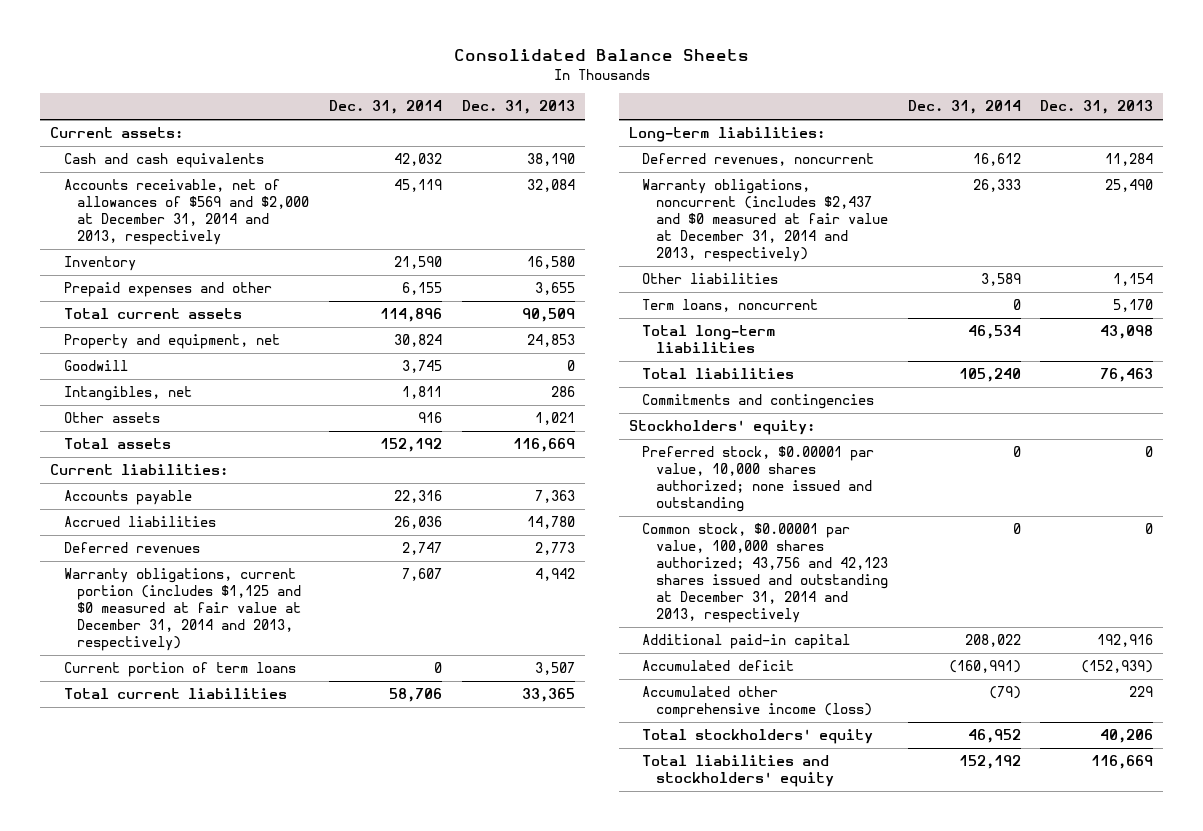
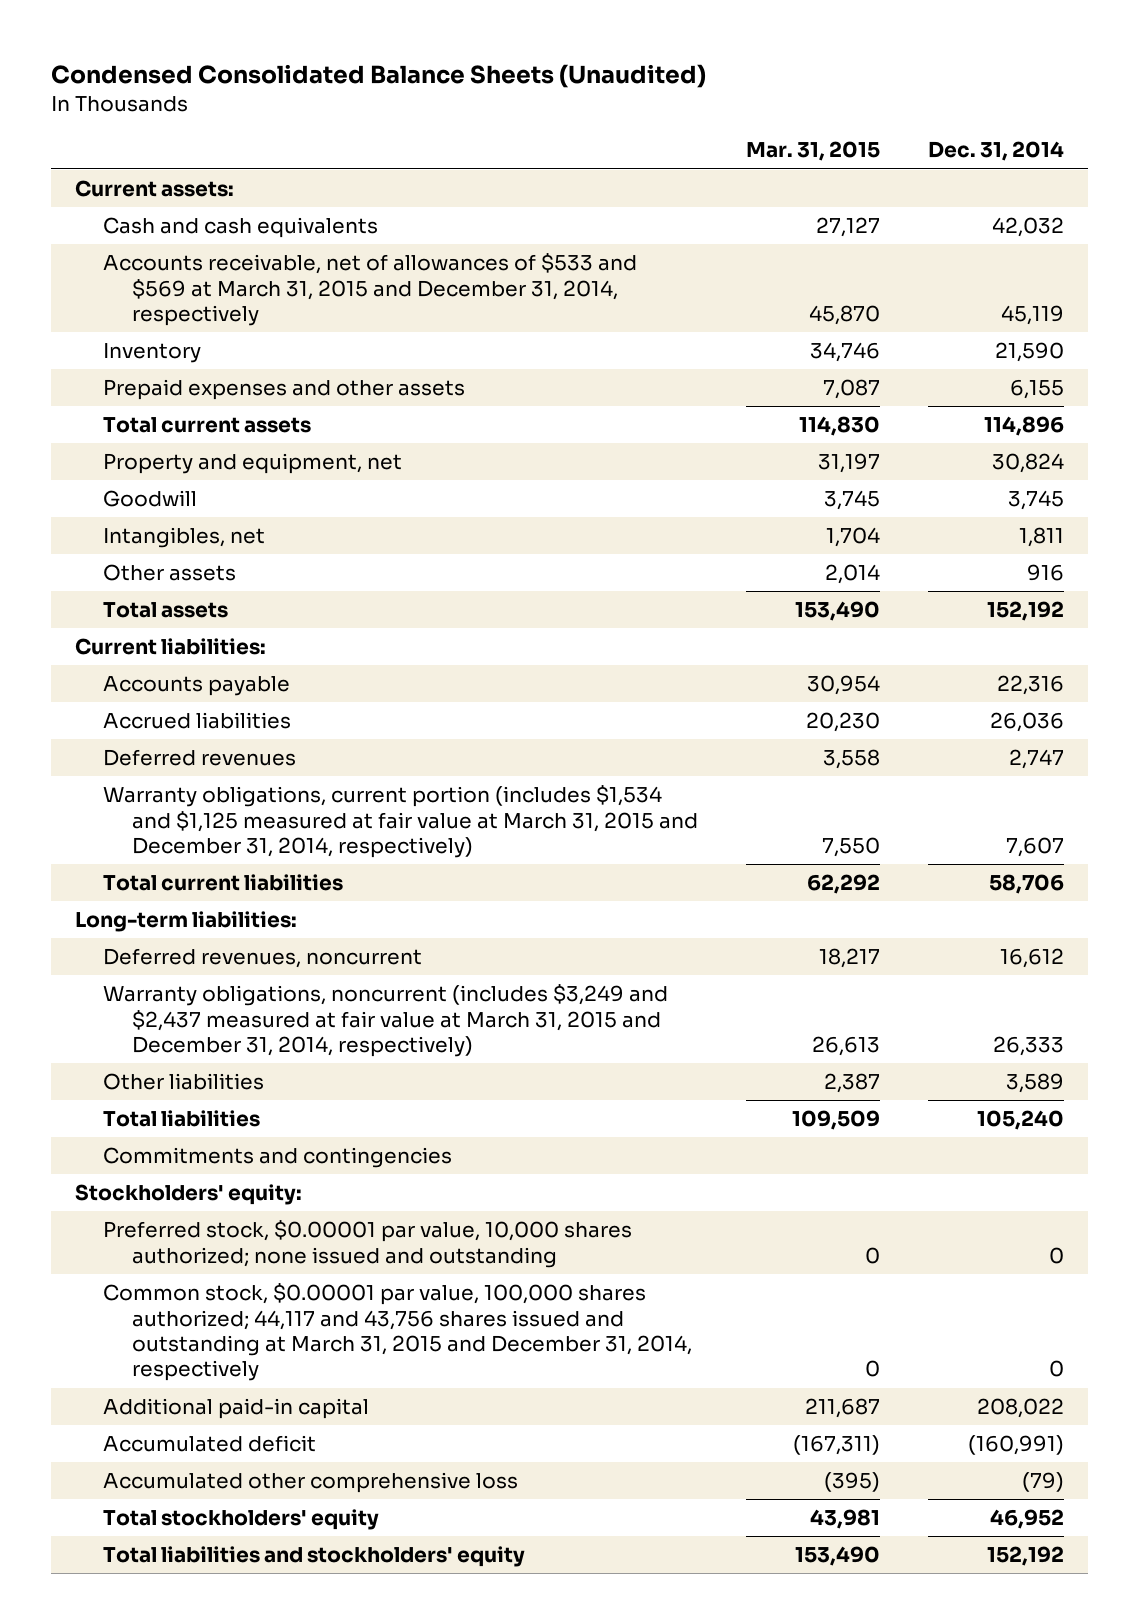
[453,49,749,62] Consolidated Balance Sheets -> [51,63,707,88] Condensed Consolidated Balance Sheets (Unaudited)
[461,100,575,115] Dec. 31, 2013 -> none
none -> [745,141,880,162] Mar. 31, 2015
[63,179,310,246] Accounts receivable, net of allowances of $569 and $2,000 at December 31, 2014 and 2013, respectively -> [103,253,638,327] Accounts receivable, net of allowances of $533 and $569 at March 31, 2015 and December 31, 2014, respectively
[63,282,272,298] Prepaid expenses and other -> [103,379,466,401] Prepaid expenses and other assets
[63,662,296,678] Current portion of term loans -> none
[63,568,302,652] Warranty obligations, current portion (includes $1,125 and $0 measured at fair value at December 31, 2014 and 2013, respectively) -> [103,785,698,859] Warranty obligations, current portion (includes $1,534 and $1,125 measured at fair value at March 31, 2015 and December 31, 2014, respectively)
[642,179,888,263] Warranty obligations, noncurrent (includes $2,437 and $0 measured at fair value at December 31, 2014 and 2013, respectively) -> [103,984,669,1058] Warranty obligations, noncurrent (includes $3,249 and $2,437 measured at fair value at March 31, 2015 and December 31, 2014, respectively)
[642,299,819,313] Term loans, noncurrent -> none
[642,325,777,354] Total long-term liabilities -> none
[642,523,888,624] Common stock, $0.00001 par value, 100,000 shares authorized; 43,756 and 42,123 shares issued and outstanding at December 31, 2014 and 2013, respectively -> [103,1283,692,1382] Common stock, $0.00001 par value, 100,000 shares authorized; 44,117 and 43,756 shares issued and outstanding at March 31, 2015 and December 31, 2014, respectively
[642,686,872,719] Accumulated other comprehensive income (loss) -> [103,1472,519,1494] Accumulated other comprehensive loss

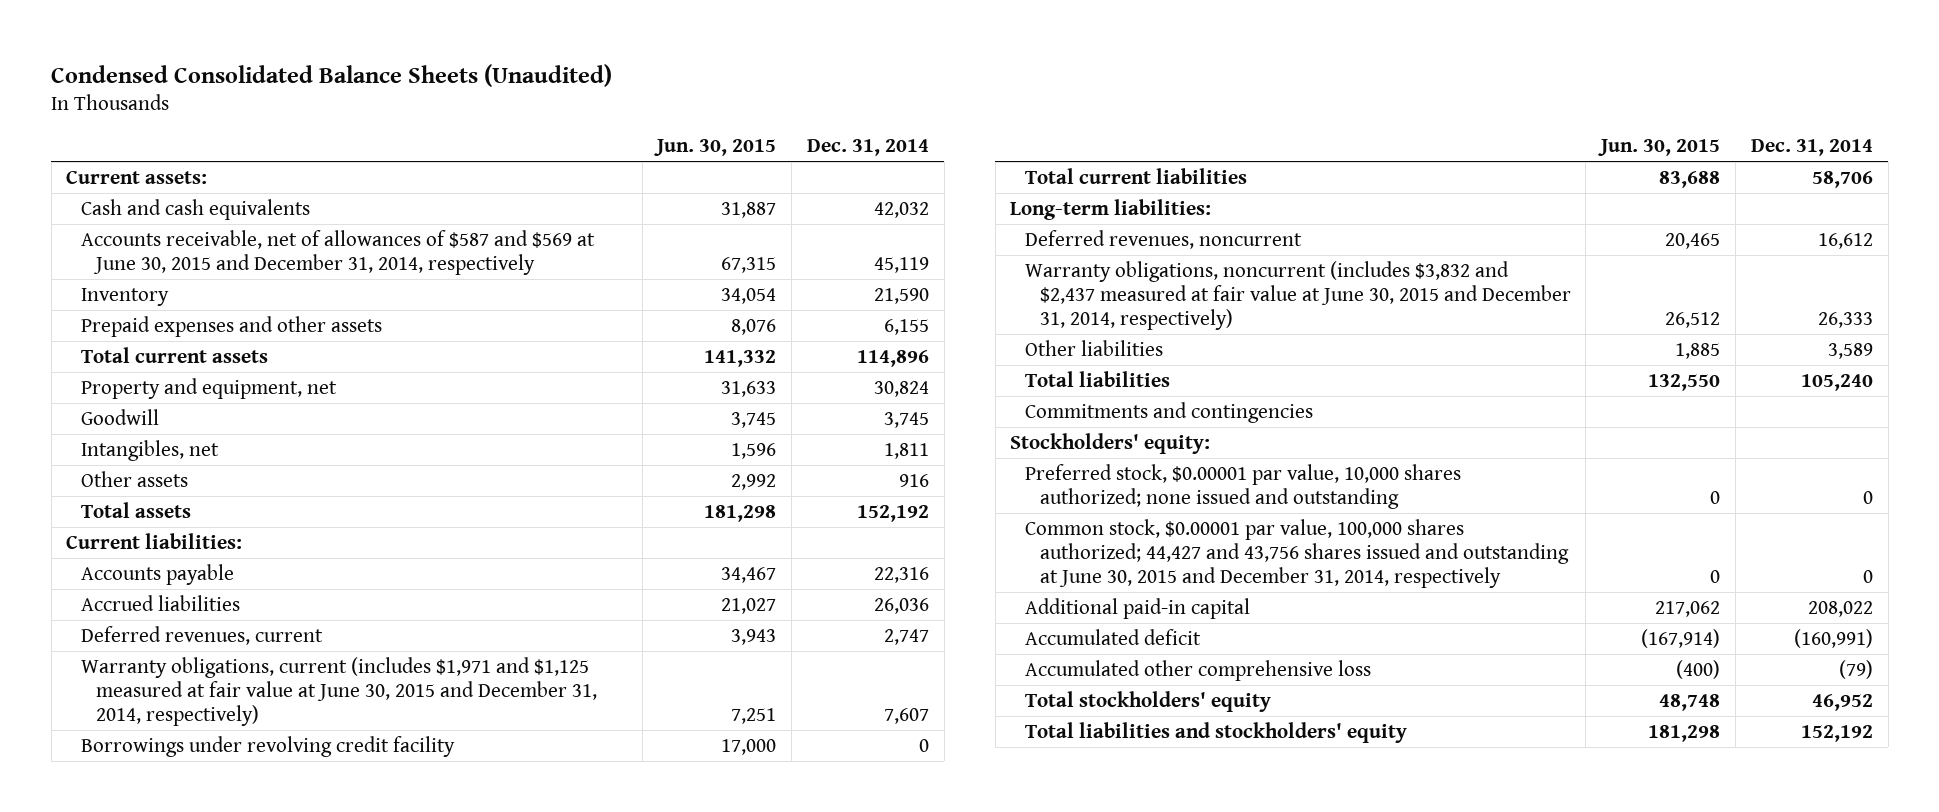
[745,141,880,162] Mar. 31, 2015 -> none
none -> [654,138,777,156] Jun. 30, 2015
[103,253,638,327] Accounts receivable, net of allowances of $533 and $569 at March 31, 2015 and December 31, 2014, respectively -> [81,229,596,275] Accounts receivable, net of allowances of $587 and $569 at June 30, 2015 and December 31, 2014, respectively
[103,749,297,767] Deferred revenues -> [81,625,324,645] Deferred revenues, current
[103,785,698,859] Warranty obligations, current portion (includes $1,534 and $1,125 measured at fair value at March 31, 2015 and December 31, 2014, respectively) -> [81,656,597,727] Warranty obligations, current (includes $1,971 and $1,125 measured at fair value at June 30, 2015 and December 31, 2014, respectively)
none -> [81,735,456,757] Borrowings under revolving credit facility
[103,984,669,1058] Warranty obligations, noncurrent (includes $3,249 and $2,437 measured at fair value at March 31, 2015 and December 31, 2014, respectively) -> [1024,260,1571,331] Warranty obligations, noncurrent (includes $3,832 and $2,437 measured at fair value at June 30, 2015 and December 31, 2014, respectively)
[103,1283,692,1382] Common stock, $0.00001 par value, 100,000 shares authorized; 44,117 and 43,756 shares issued and outstanding at March 31, 2015 and December 31, 2014, respectively -> [1024,518,1569,589] Common stock, $0.00001 par value, 100,000 shares authorized; 44,427 and 43,756 shares issued and outstanding at June 30, 2015 and December 31, 2014, respectively

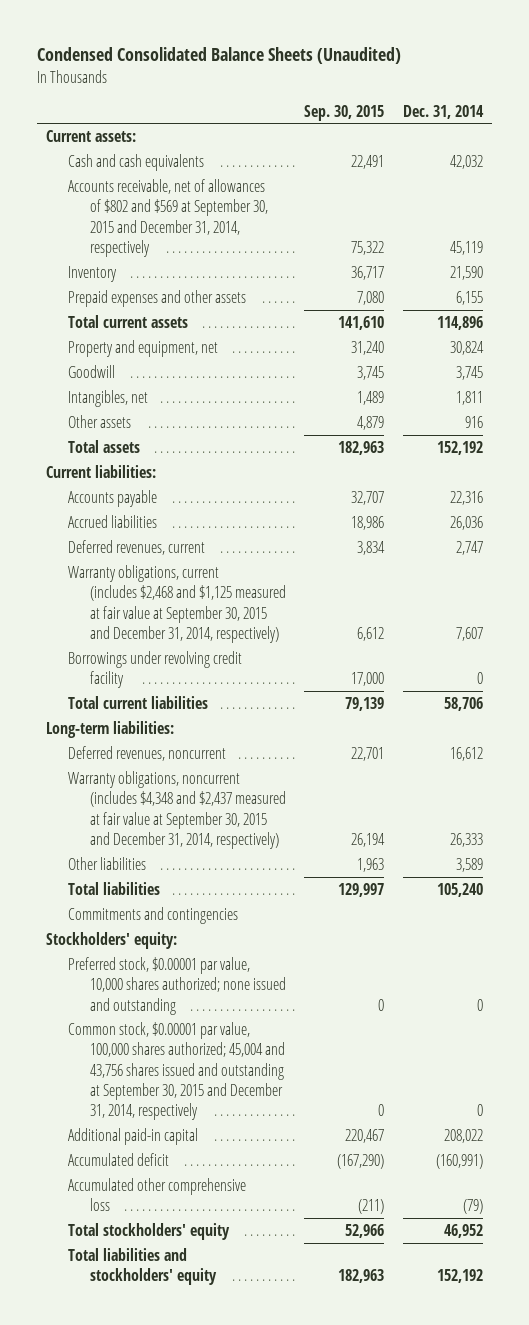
[654,138,777,156] Jun. 30, 2015 -> none
none -> [304,104,385,121] Sep. 30, 2015
[81,229,596,275] Accounts receivable, net of allowances of $587 and $569 at June 30, 2015 and December 31, 2014, respectively -> [68,179,269,257] Accounts receivable, net of allowances of $802 and $569 at September 30, 2015 and December 31, 2014, respectively
[81,656,597,727] Warranty obligations, current (includes $1,971 and $1,125 measured at fair value at June 30, 2015 and December 31, 2014, respectively) -> [68,565,287,643] Warranty obligations, current (includes $2,468 and $1,125 measured at fair value at September 30, 2015 and December 31, 2014, respectively)
[1024,260,1571,331] Warranty obligations, noncurrent (includes $3,832 and $2,437 measured at fair value at June 30, 2015 and December 31, 2014, respectively) -> [68,771,287,849] Warranty obligations, noncurrent (includes $4,348 and $2,437 measured at fair value at September 30, 2015 and December 31, 2014, respectively)
[1024,518,1569,589] Common stock, $0.00001 par value, 100,000 shares authorized; 44,427 and 43,756 shares issued and outstanding at June 30, 2015 and December 31, 2014, respectively -> [68,1022,286,1121] Common stock, $0.00001 par value, 100,000 shares authorized; 45,004 and 43,756 shares issued and outstanding at September 30, 2015 and December 31, 2014, respectively

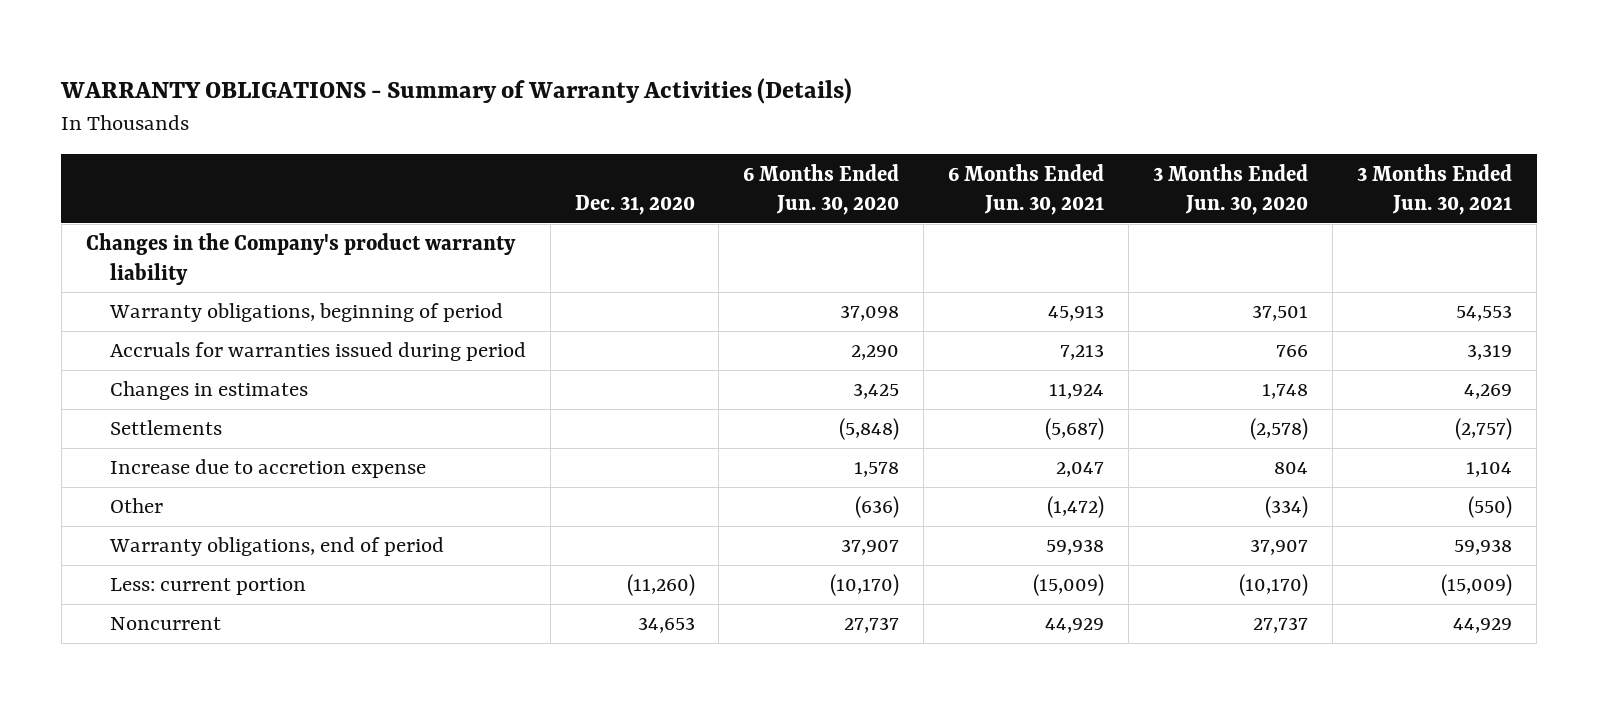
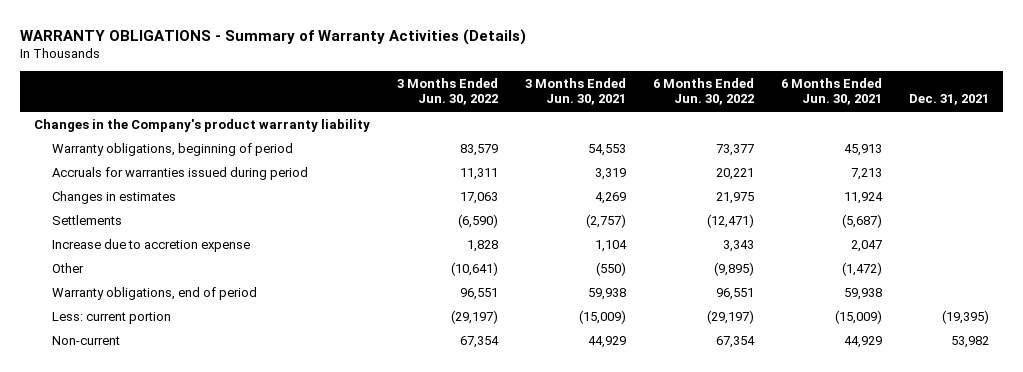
[574,194,695,215] Dec. 31, 2020 -> none
[743,163,900,215] 6 Months Ended Jun. 30, 2020 -> none
[1153,163,1309,215] 3 Months Ended Jun. 30, 2020 -> none
none -> [397,78,499,106] 3 Months Ended Jun. 30, 2022
none -> [653,78,755,106] 6 Months Ended Jun. 30, 2022
none -> [909,94,990,106] Dec. 31, 2021
[109,617,221,631] Noncurrent -> [52,335,121,345] Non-current

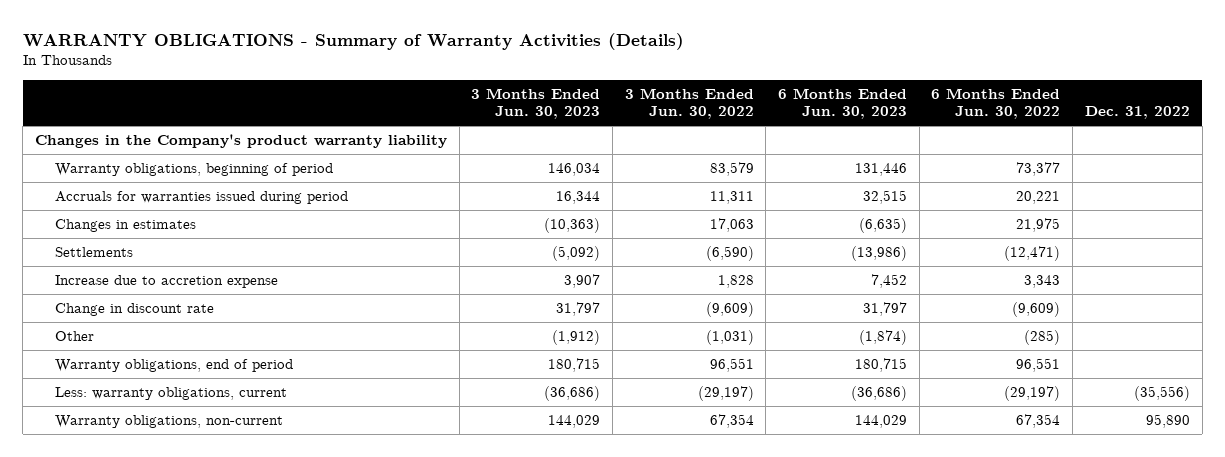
[525,78,627,106] 3 Months Ended Jun. 30, 2021 -> none
[781,78,883,106] 6 Months Ended Jun. 30, 2021 -> none
[909,94,990,106] Dec. 31, 2021 -> none
none -> [471,88,601,120] 3 Months Ended Jun. 30, 2023
none -> [778,88,908,120] 6 Months Ended Jun. 30, 2023
none -> [1084,106,1190,120] Dec. 31, 2022
none -> [55,302,215,316] Change in discount rate
[451,261,499,276] (10,641) -> [705,329,754,345] (1,031)
[714,261,755,276] (9,895) -> [1024,329,1061,345] (285)
[52,311,172,324] Less: current portion -> [55,386,288,400] Less: warranty obligations, current
[52,335,121,345] Non-current -> [55,414,284,428] Warranty obligations, non-current

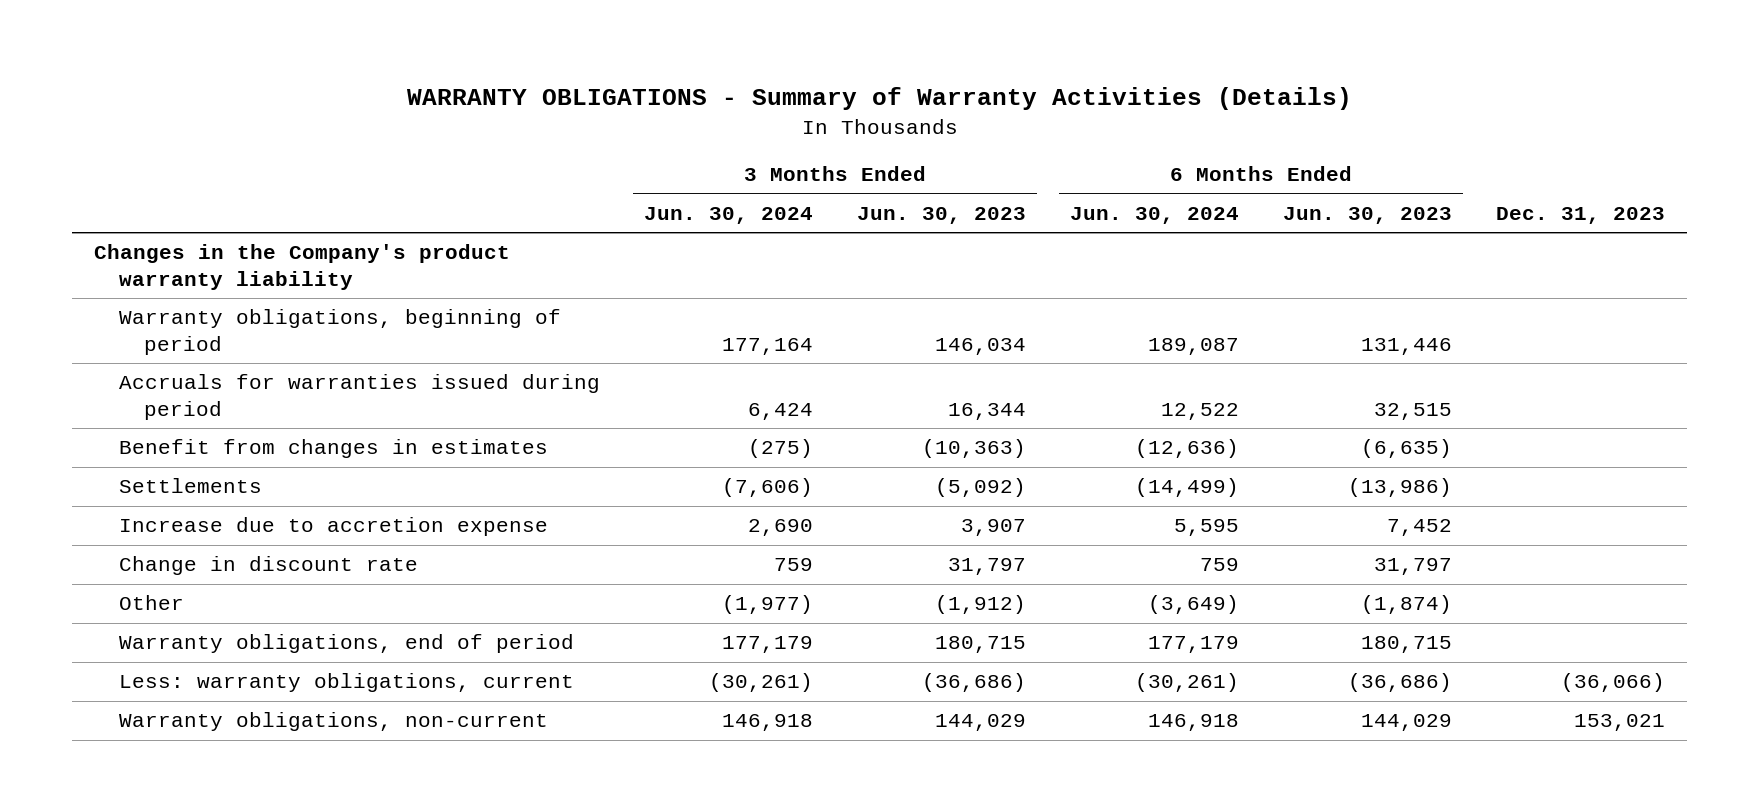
[624,88,754,120] 3 Months Ended Jun. 30, 2022 -> none
[931,88,1061,120] 6 Months Ended Jun. 30, 2022 -> none
[1084,106,1190,120] Dec. 31, 2022 -> none
none -> [644,206,814,224] Jun. 30, 2024
none -> [1069,206,1239,224] Jun. 30, 2024
none -> [1495,206,1665,224] Dec. 31, 2023
[55,218,197,232] Changes in estimates -> [119,439,549,459] Benefit from changes in estimates

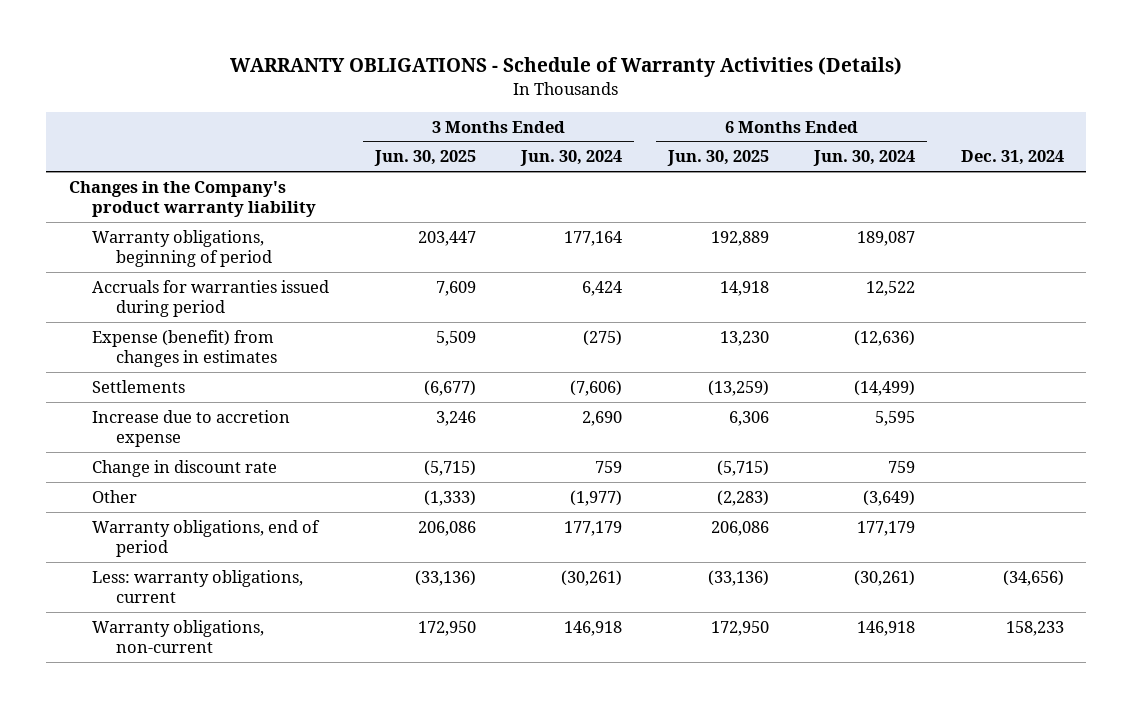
[406,87,1352,111] WARRANTY OBLIGATIONS - Summary of Warranty Activities (Details) -> [230,57,903,78] WARRANTY OBLIGATIONS - Schedule of Warranty Activities (Details)
[857,206,1027,224] Jun. 30, 2023 -> none
[1282,206,1452,224] Jun. 30, 2023 -> none
[1495,206,1665,224] Dec. 31, 2023 -> none
none -> [373,150,476,167] Jun. 30, 2025
none -> [666,150,769,167] Jun. 30, 2025
none -> [960,150,1064,166] Dec. 31, 2024
[119,439,549,459] Benefit from changes in estimates -> [92,329,277,367] Expense (benefit) from changes in estimates

